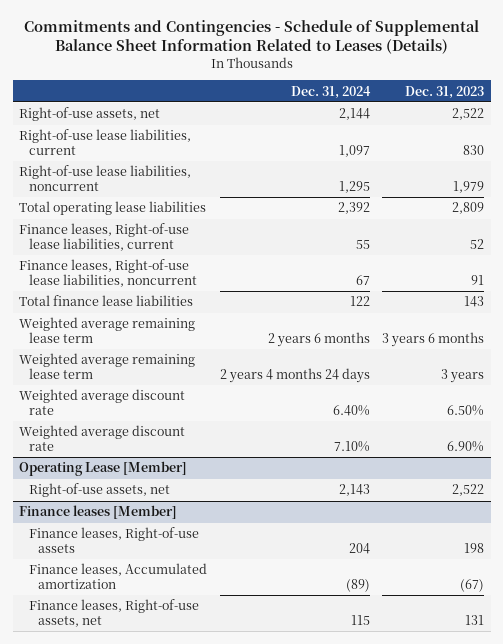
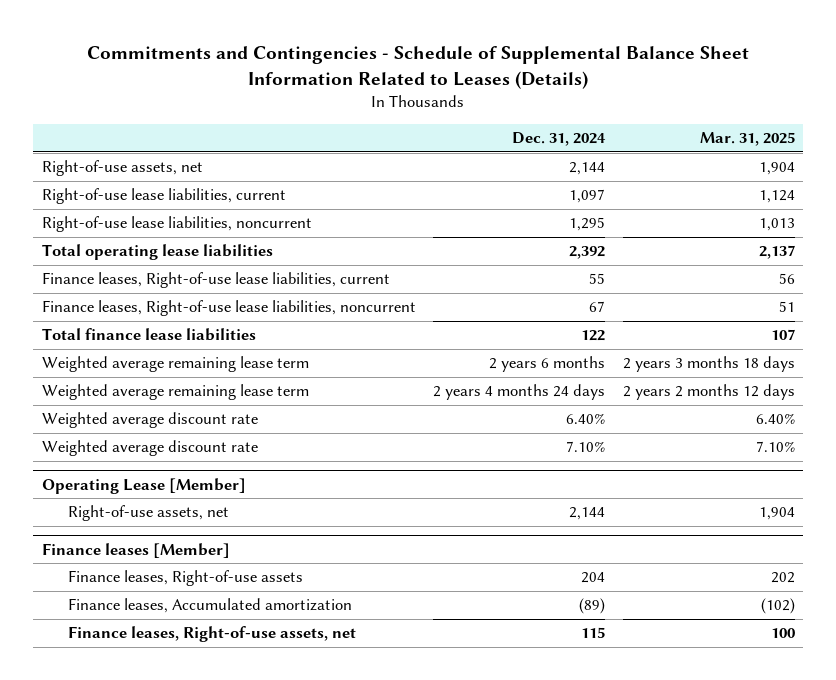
[405,85,485,99] Dec. 31, 2023 -> none
none -> [699,132,795,147] Mar. 31, 2025
[338,484,370,497] 2,143 -> [569,507,606,521] 2,144

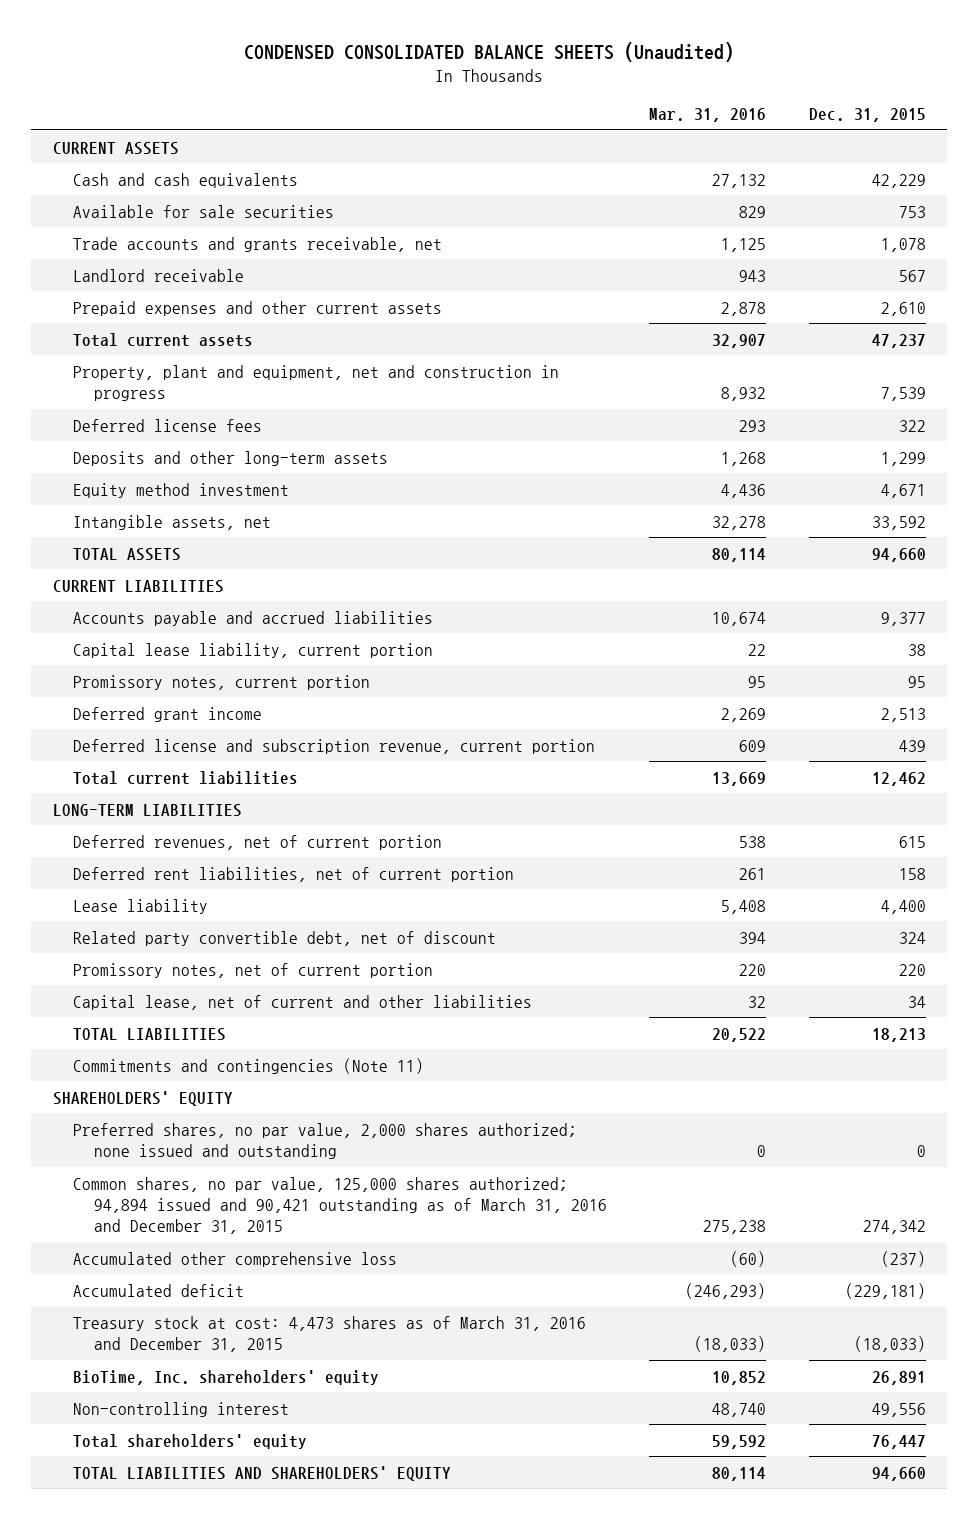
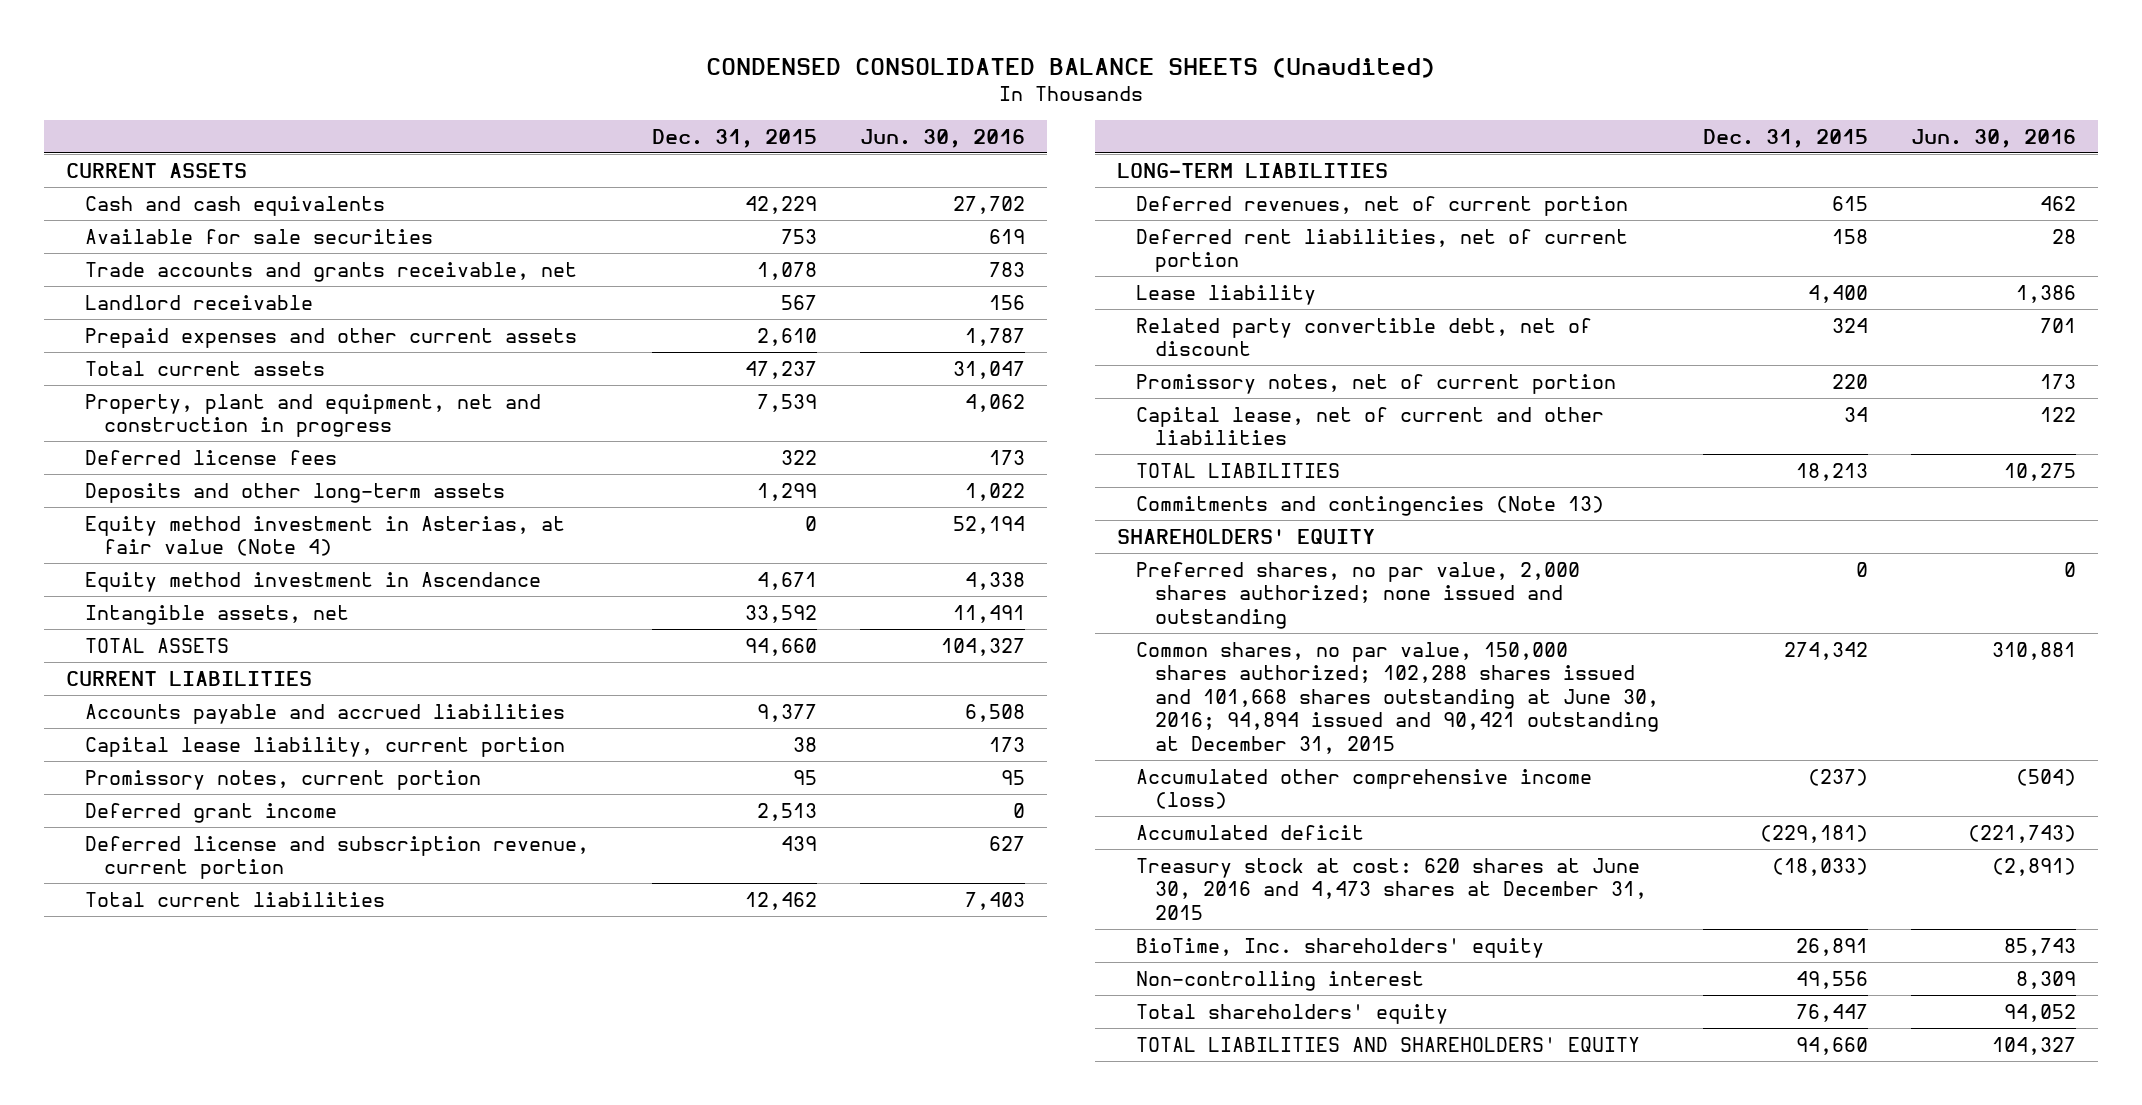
[649,108,767,123] Mar. 31, 2016 -> none
none -> [860,129,1026,149] Jun. 30, 2016
none -> [85,515,566,557] Equity method investment in Asterias, at fair value (Note 4)
[73,482,290,498] Equity method investment -> [85,571,542,592] Equity method investment in Ascendance
[73,1057,425,1074] Commitments and contingencies (Note 11) -> [1136,495,1605,516] Commitments and contingencies (Note 13)
[73,1176,607,1235] Common shares, no par value, 125,000 shares authorized; 94,894 issued and 90,421 outstanding as of March 31, 2016 and December 31, 2015 -> [1136,641,1660,755] Common shares, no par value, 150,000 shares authorized; 102,288 shares issued and 101,668 shares outstanding at June 30, 2016; 94,894 issued and 90,421 outstanding at December 31, 2015
[73,1251,398,1267] Accumulated other comprehensive loss -> [1136,768,1593,810] Accumulated other comprehensive income (loss)
[73,1315,587,1352] Treasury stock at cost: 4,473 shares as of March 31, 2016 and December 31, 2015 -> [1136,857,1648,920] Treasury stock at cost: 620 shares at June 30, 2016 and 4,473 shares at December 31, 2015

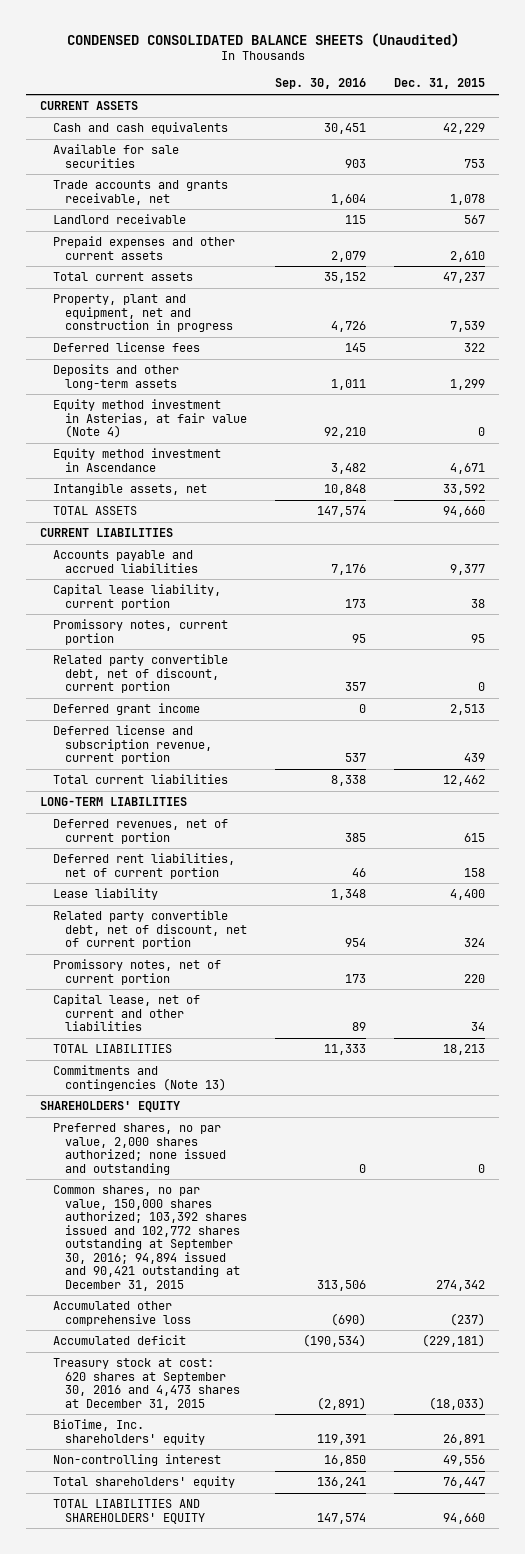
[860,129,1026,149] Jun. 30, 2016 -> none
none -> [274,78,366,90] Sep. 30, 2016
none -> [52,654,228,694] Related party convertible debt, net of discount, current portion
[1136,317,1593,357] Related party convertible debt, net of discount -> [52,910,247,950] Related party convertible debt, net of discount, net of current portion
[1136,641,1660,755] Common shares, no par value, 150,000 shares authorized; 102,288 shares issued and 101,668 shares outstanding at June 30, 2016; 94,894 issued and 90,421 outstanding at December 31, 2015 -> [52,1185,247,1291] Common shares, no par value, 150,000 shares authorized; 103,392 shares issued and 102,772 shares outstanding at September 30, 2016; 94,894 issued and 90,421 outstanding at December 31, 2015
[1136,768,1593,810] Accumulated other comprehensive income (loss) -> [52,1301,191,1326] Accumulated other comprehensive loss
[1136,857,1648,920] Treasury stock at cost: 620 shares at June 30, 2016 and 4,473 shares at December 31, 2015 -> [52,1358,240,1410] Treasury stock at cost: 620 shares at September 30, 2016 and 4,473 shares at December 31, 2015

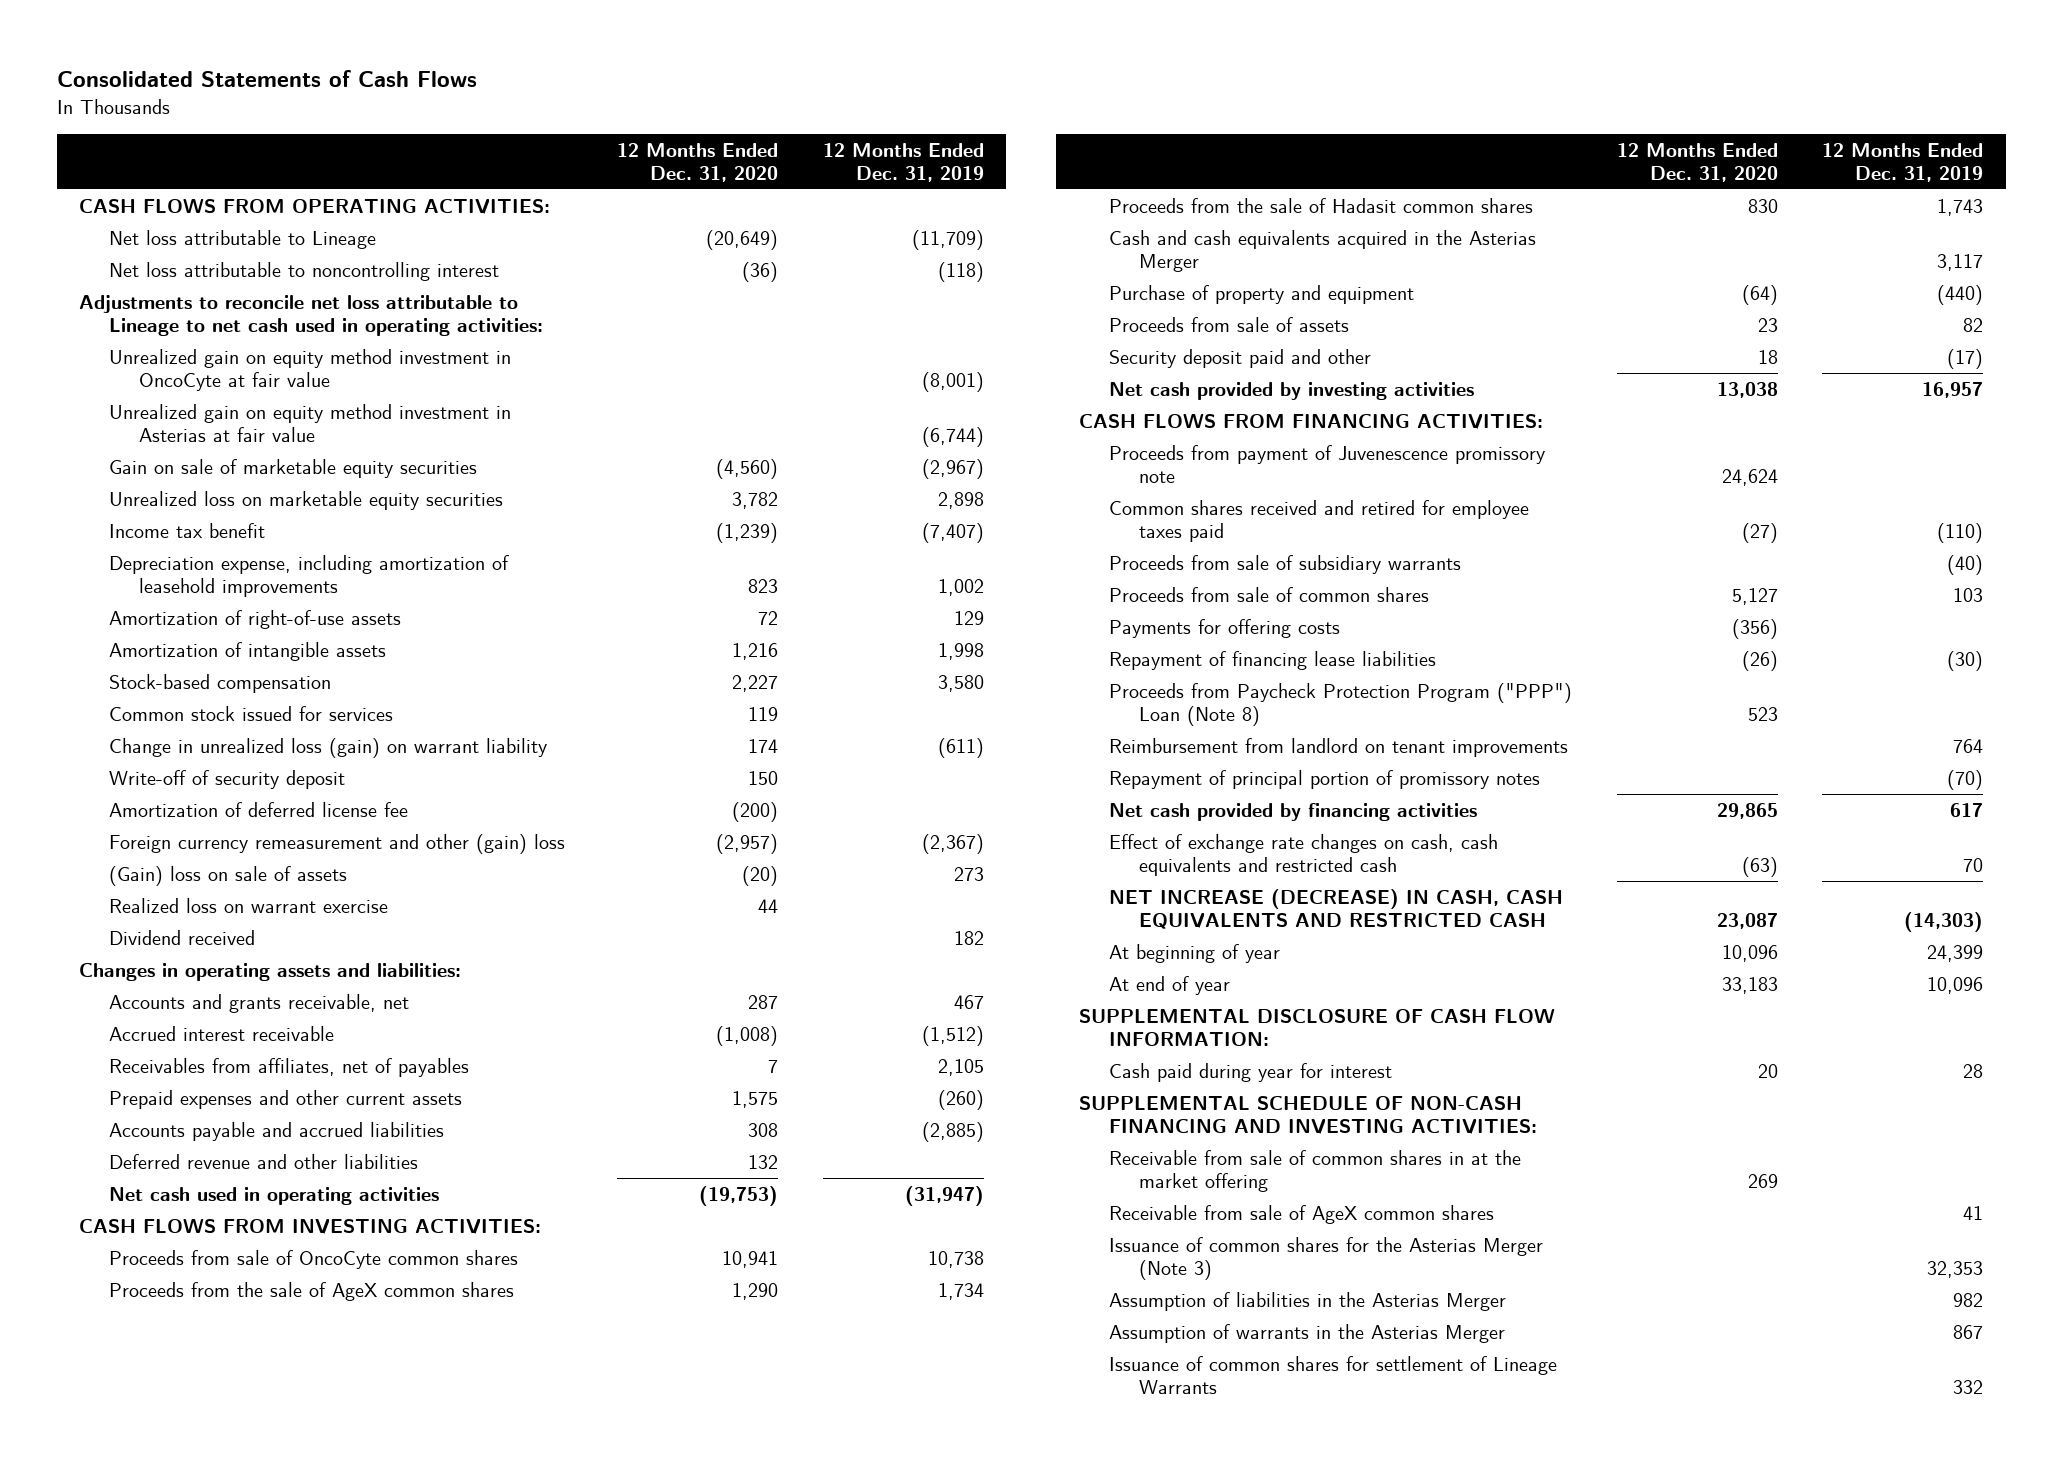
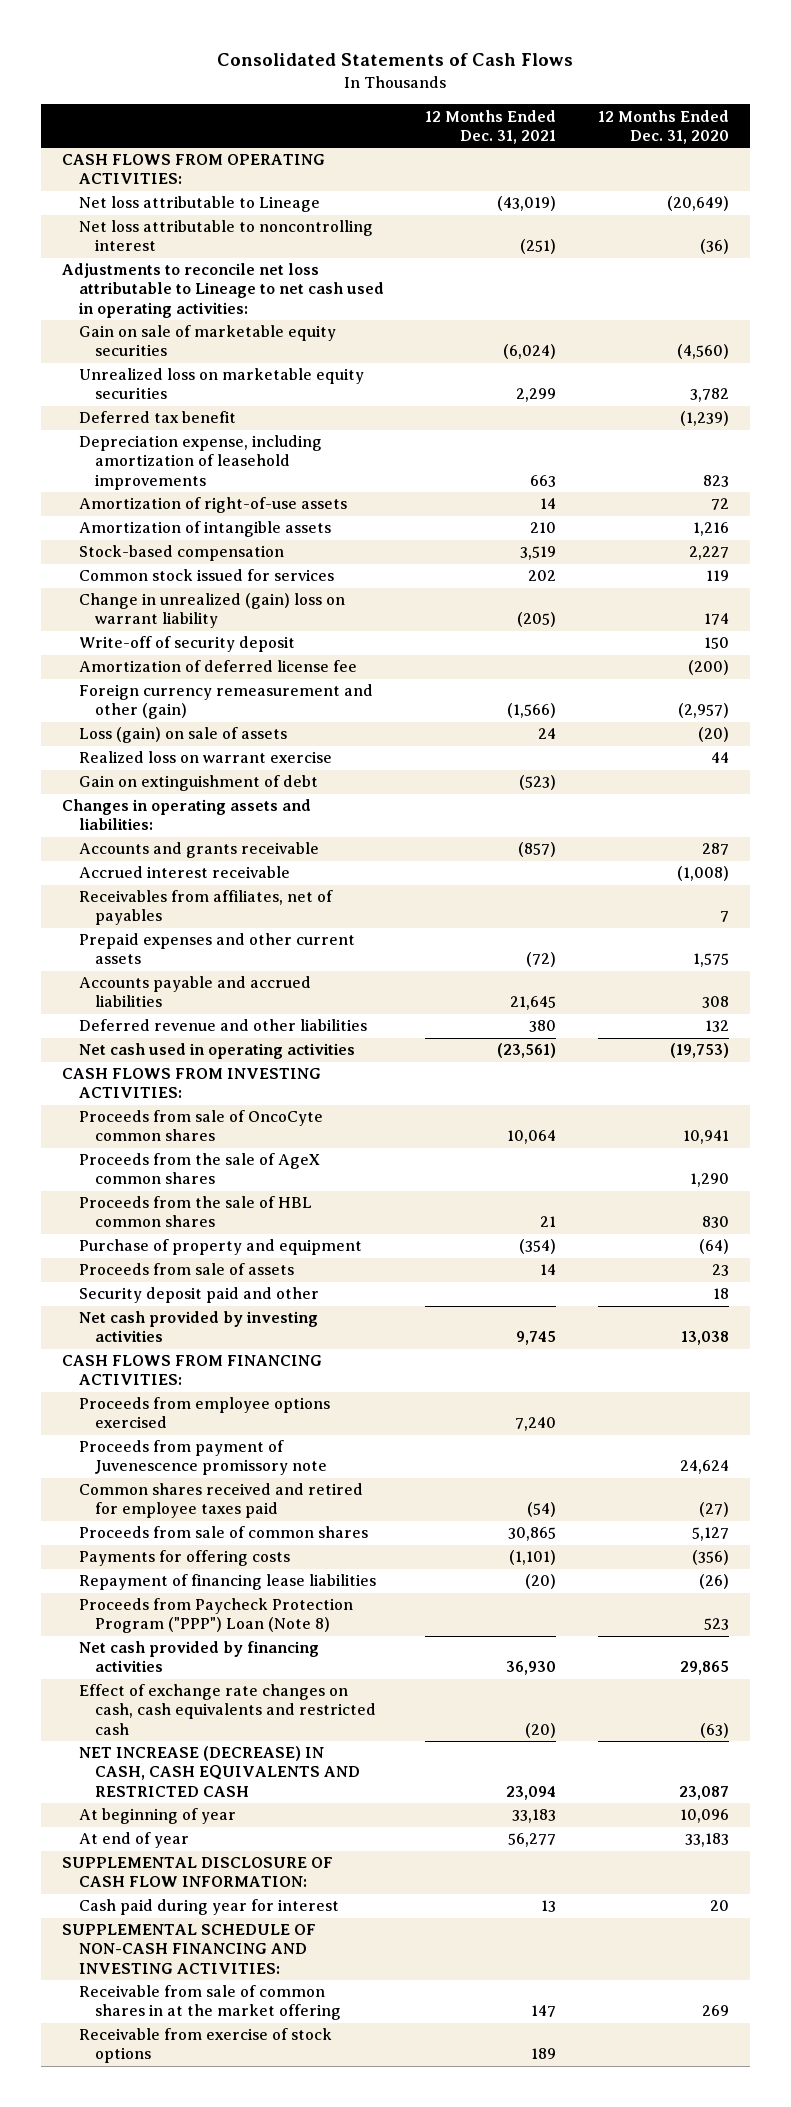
[822,142,984,183] 12 Months Ended Dec. 31, 2019 -> none
none -> [425,109,557,144] 12 Months Ended Dec. 31, 2021
[109,348,512,391] Unrealized gain on equity method investment in OncoCyte at fair value -> none
[109,403,512,442] Unrealized gain on equity method investment in Asterias at fair value -> none
[109,522,266,538] Income tax benefit -> [78,411,236,424] Deferred tax benefit
[109,737,548,758] Change in unrealized loss (gain) on warrant liability -> [78,593,345,629] Change in unrealized (gain) loss on warrant liability
[109,833,566,854] Foreign currency remeasurement and other (gain) loss -> [78,684,373,720] Foreign currency remeasurement and other (gain)
[109,865,348,886] (Gain) loss on sale of assets -> [78,727,287,744] Loss (gain) on sale of assets
[109,929,256,945] Dividend received -> none
none -> [78,775,318,792] Gain on extinguishment of debt
[109,993,410,1013] Accounts and grants receivable, net -> [78,842,319,859] Accounts and grants receivable
[1108,229,1536,272] Cash and cash equivalents acquired in the Asterias Merger -> none
[1108,197,1533,213] Proceeds from the sale of Hadasit common shares -> [78,1196,312,1228] Proceeds from the sale of HBL common shares
none -> [78,1397,330,1429] Proceeds from employee options exercised
[1108,554,1461,574] Proceeds from sale of subsidiary warrants -> none
[1108,737,1568,757] Reimbursement from landlord on tenant improvements -> none
[1108,769,1540,789] Repayment of principal portion of promissory notes -> none
[1108,1204,1494,1224] Receivable from sale of AgeX common shares -> none
[1108,1236,1543,1280] Issuance of common shares for the Asterias Merger (Note 3) -> none
[1108,1291,1506,1311] Assumption of liabilities in the Asterias Merger -> none
[1108,1323,1505,1343] Assumption of warrants in the Asterias Merger -> none
[1108,1355,1557,1394] Issuance of common shares for settlement of Lineage Warrants -> none
none -> [78,2028,332,2064] Receivable from exercise of stock options

